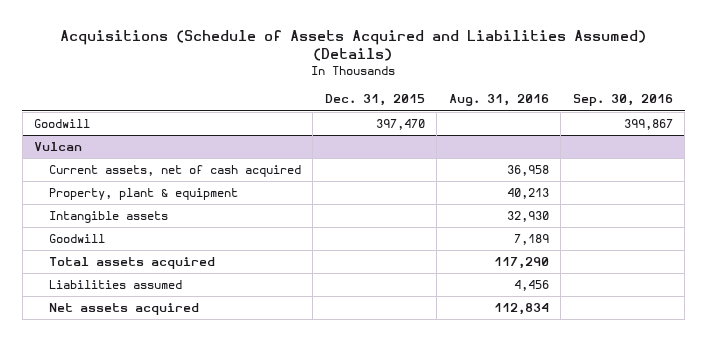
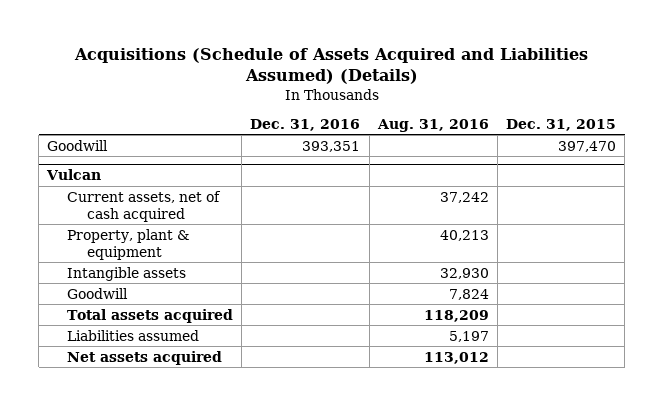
[572,94,673,107] Sep. 30, 2016 -> none
none -> [250,118,361,131] Dec. 31, 2016
[506,165,549,177] 36,958 -> [439,191,489,203] 37,242
[513,234,549,246] 7,189 -> [448,288,489,300] 7,824
[493,257,549,270] 117,290 -> [423,309,489,322] 118,209
[513,280,549,292] 4,456 -> [448,330,489,342] 5,197
[493,303,549,316] 112,834 -> [423,351,489,364] 113,012

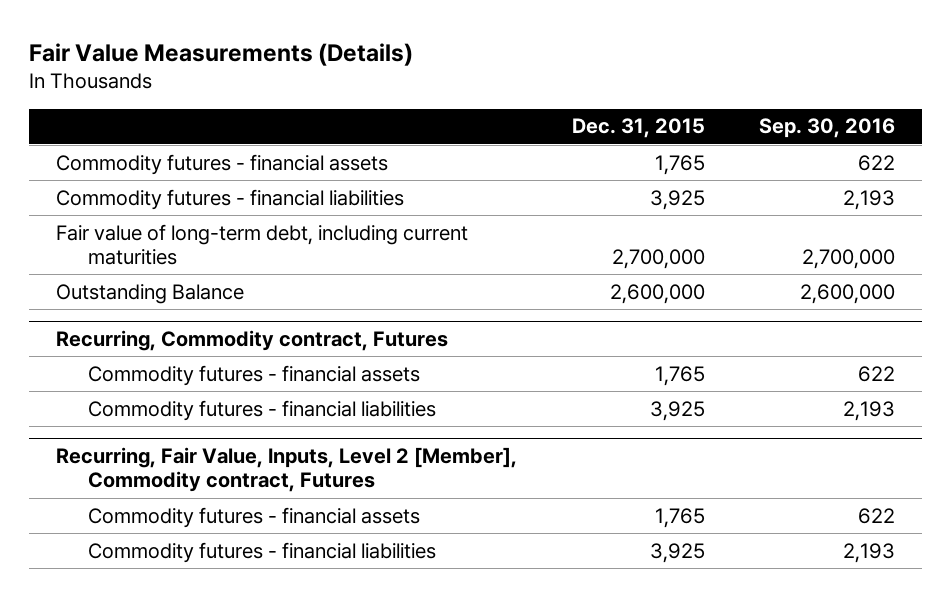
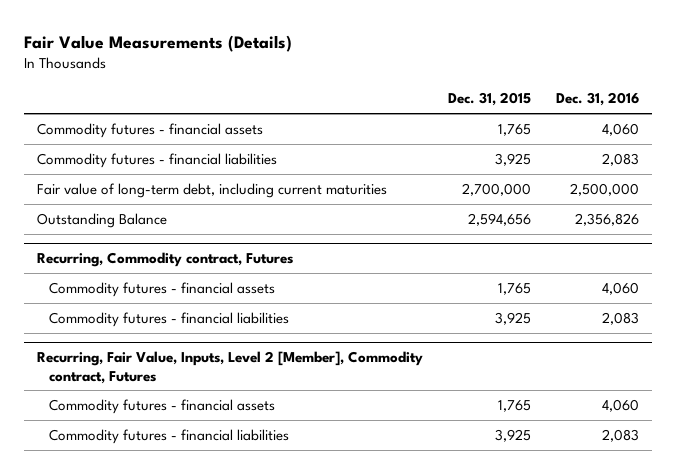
[758,118,895,139] Sep. 30, 2016 -> none
none -> [555,92,639,107] Dec. 31, 2016
[609,283,705,304] 2,600,000 -> [467,212,531,226] 2,594,656

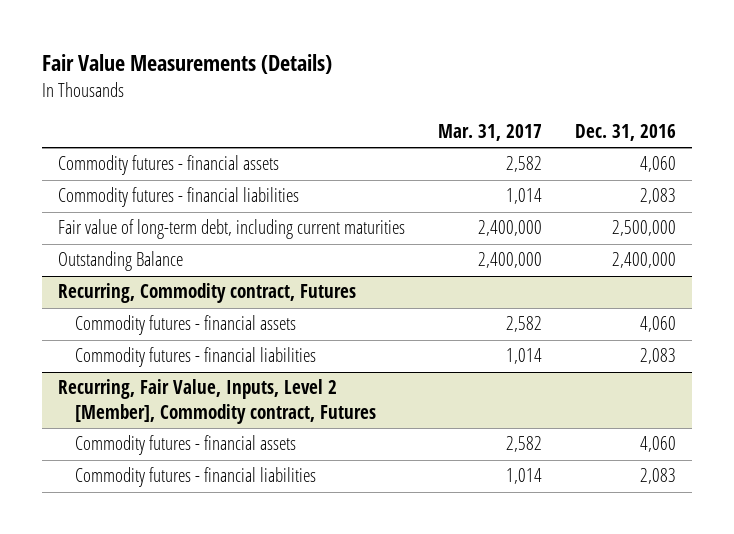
[447,92,531,107] Dec. 31, 2015 -> none
none -> [438,123,543,141] Mar. 31, 2017
[574,212,639,226] 2,356,826 -> [611,252,676,269] 2,400,000

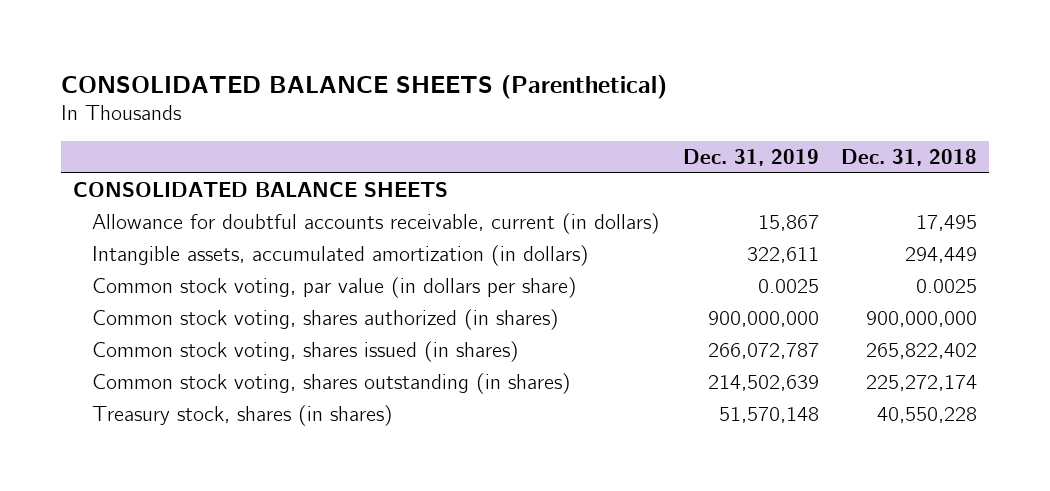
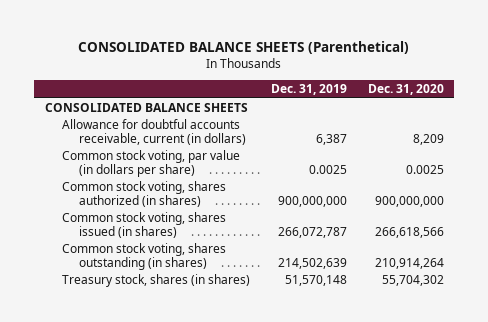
[841,148,978,166] Dec. 31, 2018 -> none
none -> [367,84,444,96] Dec. 31, 2020
[92,245,590,267] Intangible assets, accumulated amortization (in dollars) -> none
[757,215,819,232] 15,867 -> [315,133,347,145] 6,387

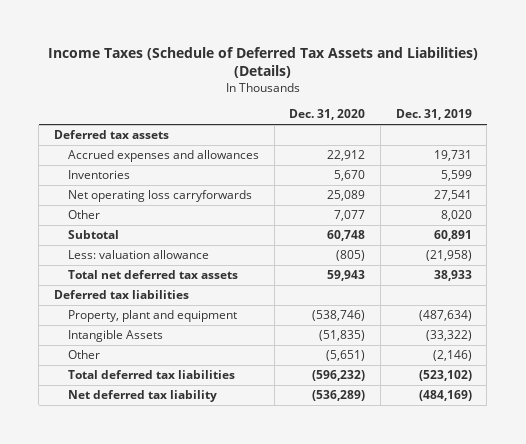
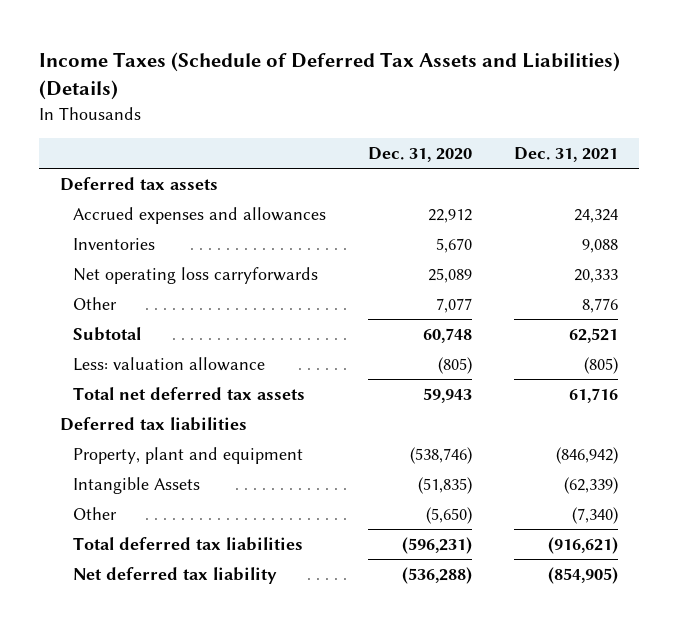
[395,109,472,121] Dec. 31, 2019 -> none
none -> [514,146,619,162] Dec. 31, 2021
[326,350,366,362] (5,651) -> [426,507,473,525] (5,650)
[312,370,366,382] (596,232) -> [402,537,473,555] (596,231)
[312,390,366,402] (536,289) -> [402,567,473,585] (536,288)

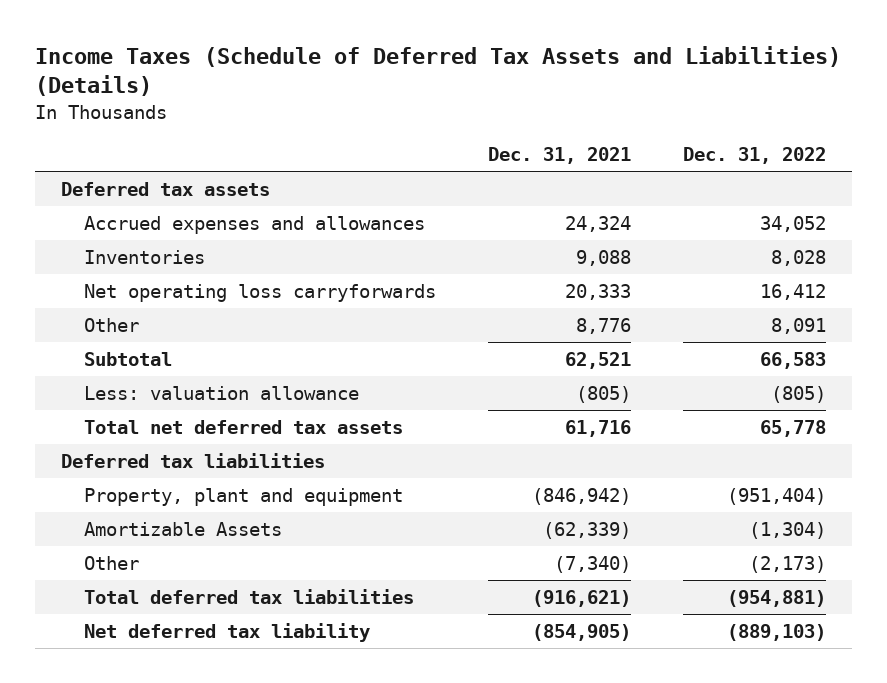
[368,146,473,162] Dec. 31, 2020 -> none
none -> [682,147,826,165] Dec. 31, 2022
[73,477,201,495] Intangible Assets -> [83,521,282,536] Amortizable Assets

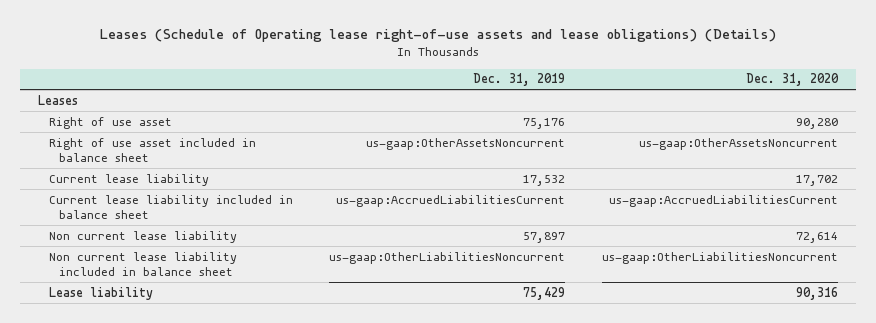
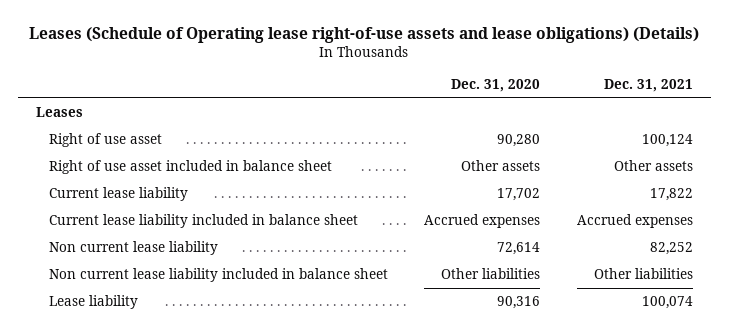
[473,73,566,87] Dec. 31, 2019 -> none
none -> [603,79,693,93] Dec. 31, 2021
[638,137,838,150] us-gaap:OtherAssetsNoncurrent -> [461,160,541,172] Other assets
[608,194,838,207] us-gaap:AccruedLiabilitiesCurrent -> [424,214,541,229] Accrued expenses
[601,251,838,264] us-gaap:OtherLiabilitiesNoncurrent -> [441,268,541,280] Other liabilities

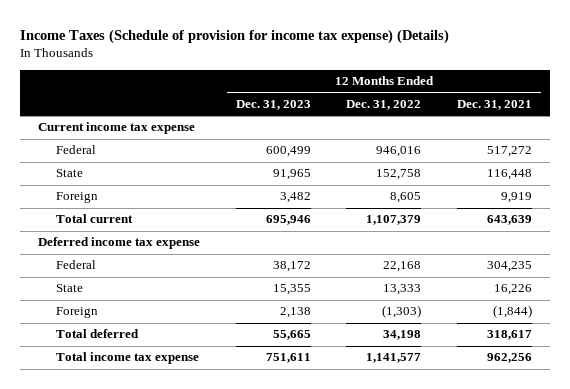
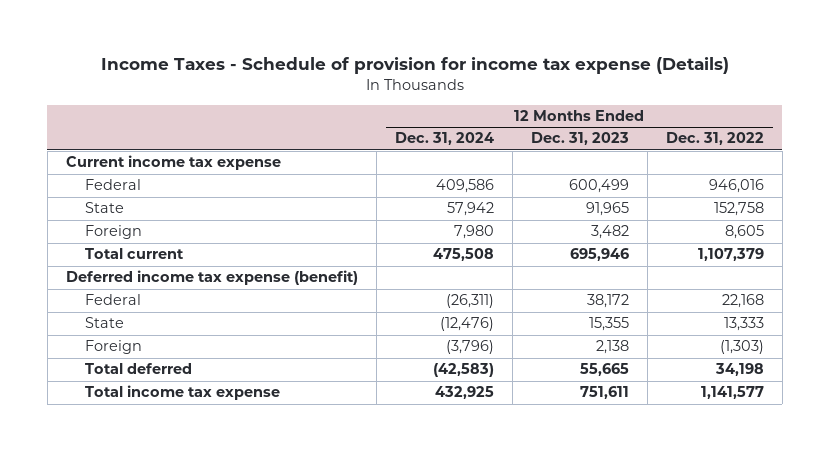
[20,28,450,44] Income Taxes (Schedule of provision for income tax expense) (Details) -> [100,57,729,75] Income Taxes - Schedule of provision for income tax expense (Details)
[457,99,533,110] Dec. 31, 2021 -> none
none -> [394,132,494,146] Dec. 31, 2024
[37,237,200,250] Deferred income tax expense -> [65,270,358,286] Deferred income tax expense (benefit)

